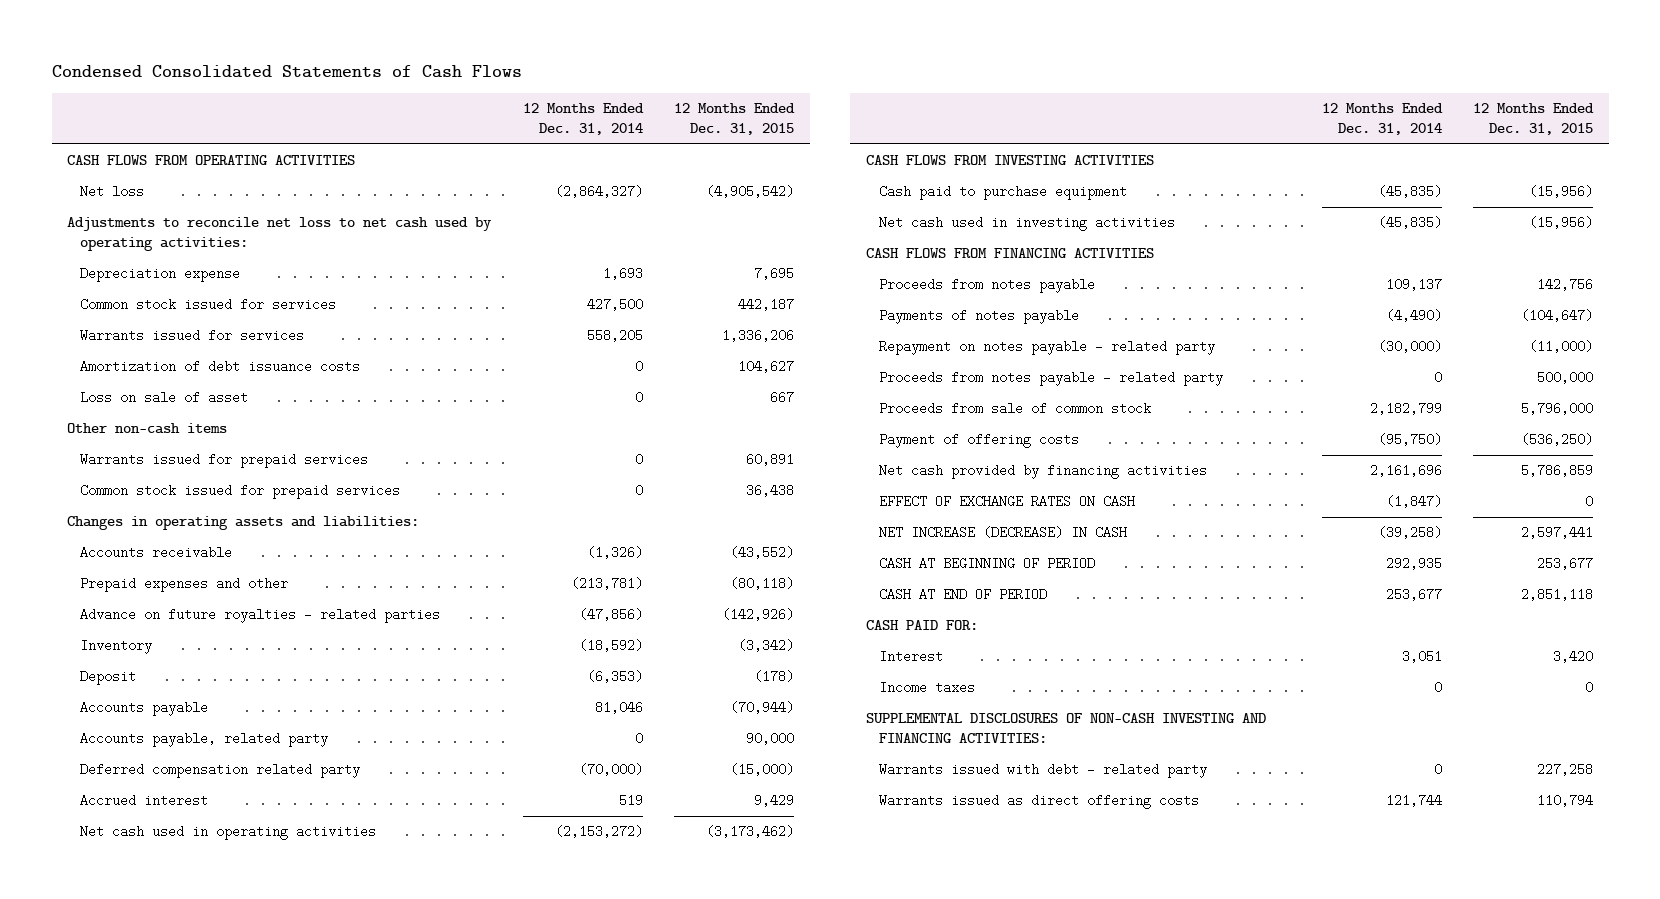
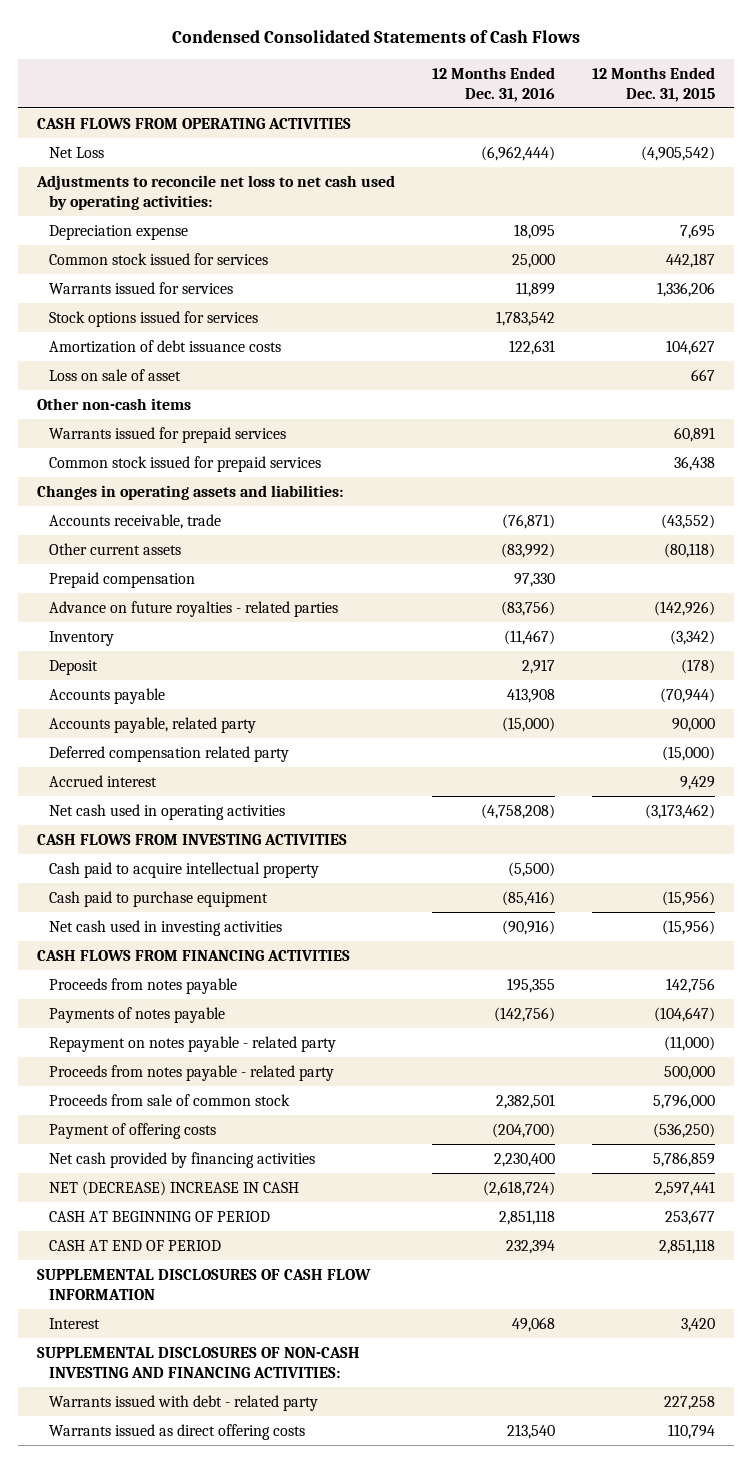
[522,103,644,136] 12 Months Ended Dec. 31, 2014 -> none
none -> [431,66,555,102] 12 Months Ended Dec. 31, 2016
[80,185,145,199] Net loss -> [48,147,104,159] Net Loss
none -> [48,311,258,328] Stock options issued for services
[80,546,233,560] Accounts receivable -> [48,514,221,530] Accounts receivable, trade
[80,577,289,593] Prepaid expenses and other -> [48,543,181,556] Other current assets
none -> [48,572,195,589] Prepaid compensation
none -> [48,862,319,879] Cash paid to acquire intellectual property
[879,495,1136,509] EFFECT OF EXCHANGE RATES ON CASH -> none
[879,526,1128,540] NET INCREASE (DECREASE) IN CASH -> [48,1181,299,1197] NET (DECREASE) INCREASE IN CASH
[866,620,979,631] CASH PAID FOR: -> [36,1269,371,1300] SUPPLEMENTAL DISCLOSURES OF CASH FLOW INFORMATION
[879,681,976,695] Income taxes -> none

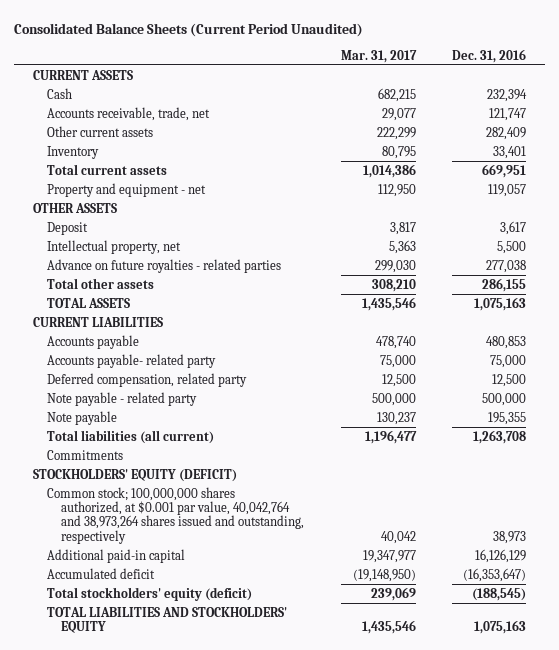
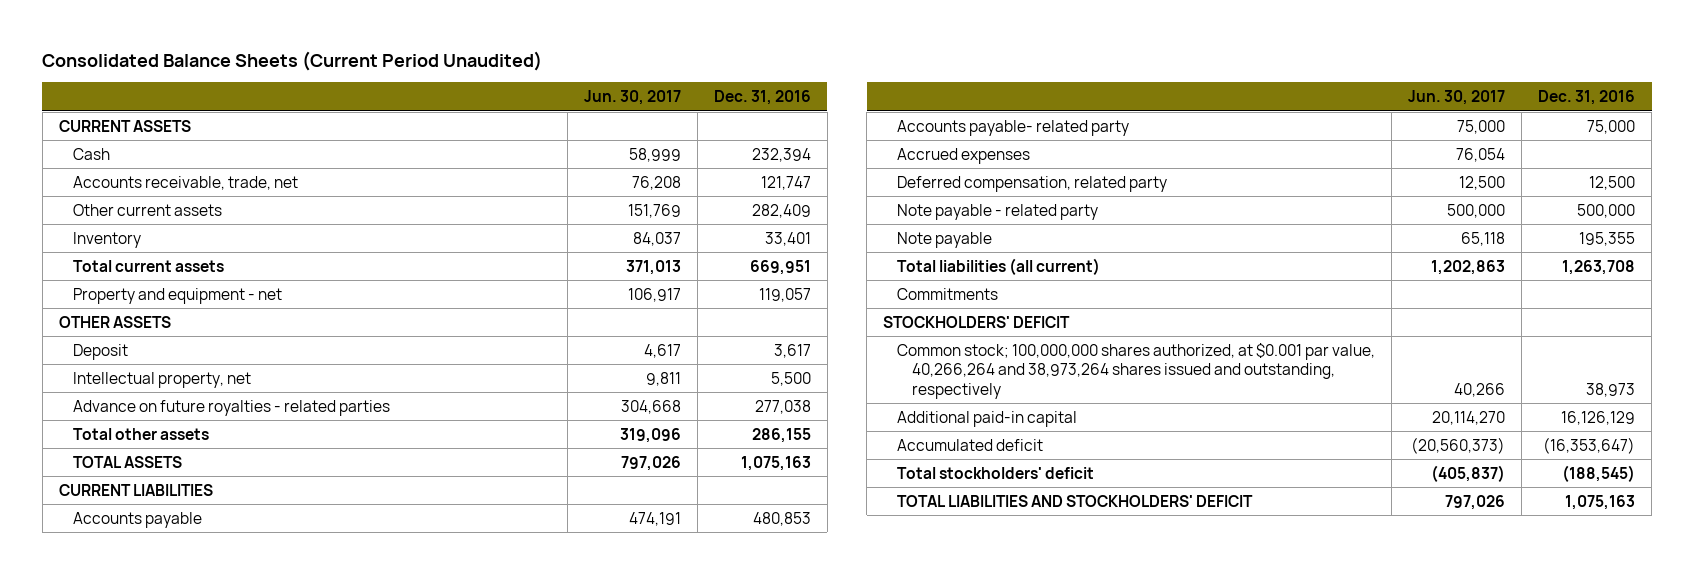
[340,49,417,63] Mar. 31, 2017 -> none
none -> [584,90,682,106] Jun. 30, 2017
none -> [897,147,1031,164] Accrued expenses
[32,468,237,482] STOCKHOLDERS' EQUITY (DEFICIT) -> [883,315,1071,328] STOCKHOLDERS' DEFICIT
[47,486,305,544] Common stock; 100,000,000 shares authorized, at $0.001 par value, 40,042,764 and 38,973,264 shares issued and outstanding, respectively -> [897,342,1376,399] Common stock; 100,000,000 shares authorized, at $0.001 par value, 40,266,264 and 38,973,264 shares issued and outstanding, respectively
[47,586,253,601] Total stockholders' equity (deficit) -> [897,466,1095,479] Total stockholders' deficit
[47,606,288,634] TOTAL LIABILITIES AND STOCKHOLDERS' EQUITY -> [897,494,1254,507] TOTAL LIABILITIES AND STOCKHOLDERS' DEFICIT

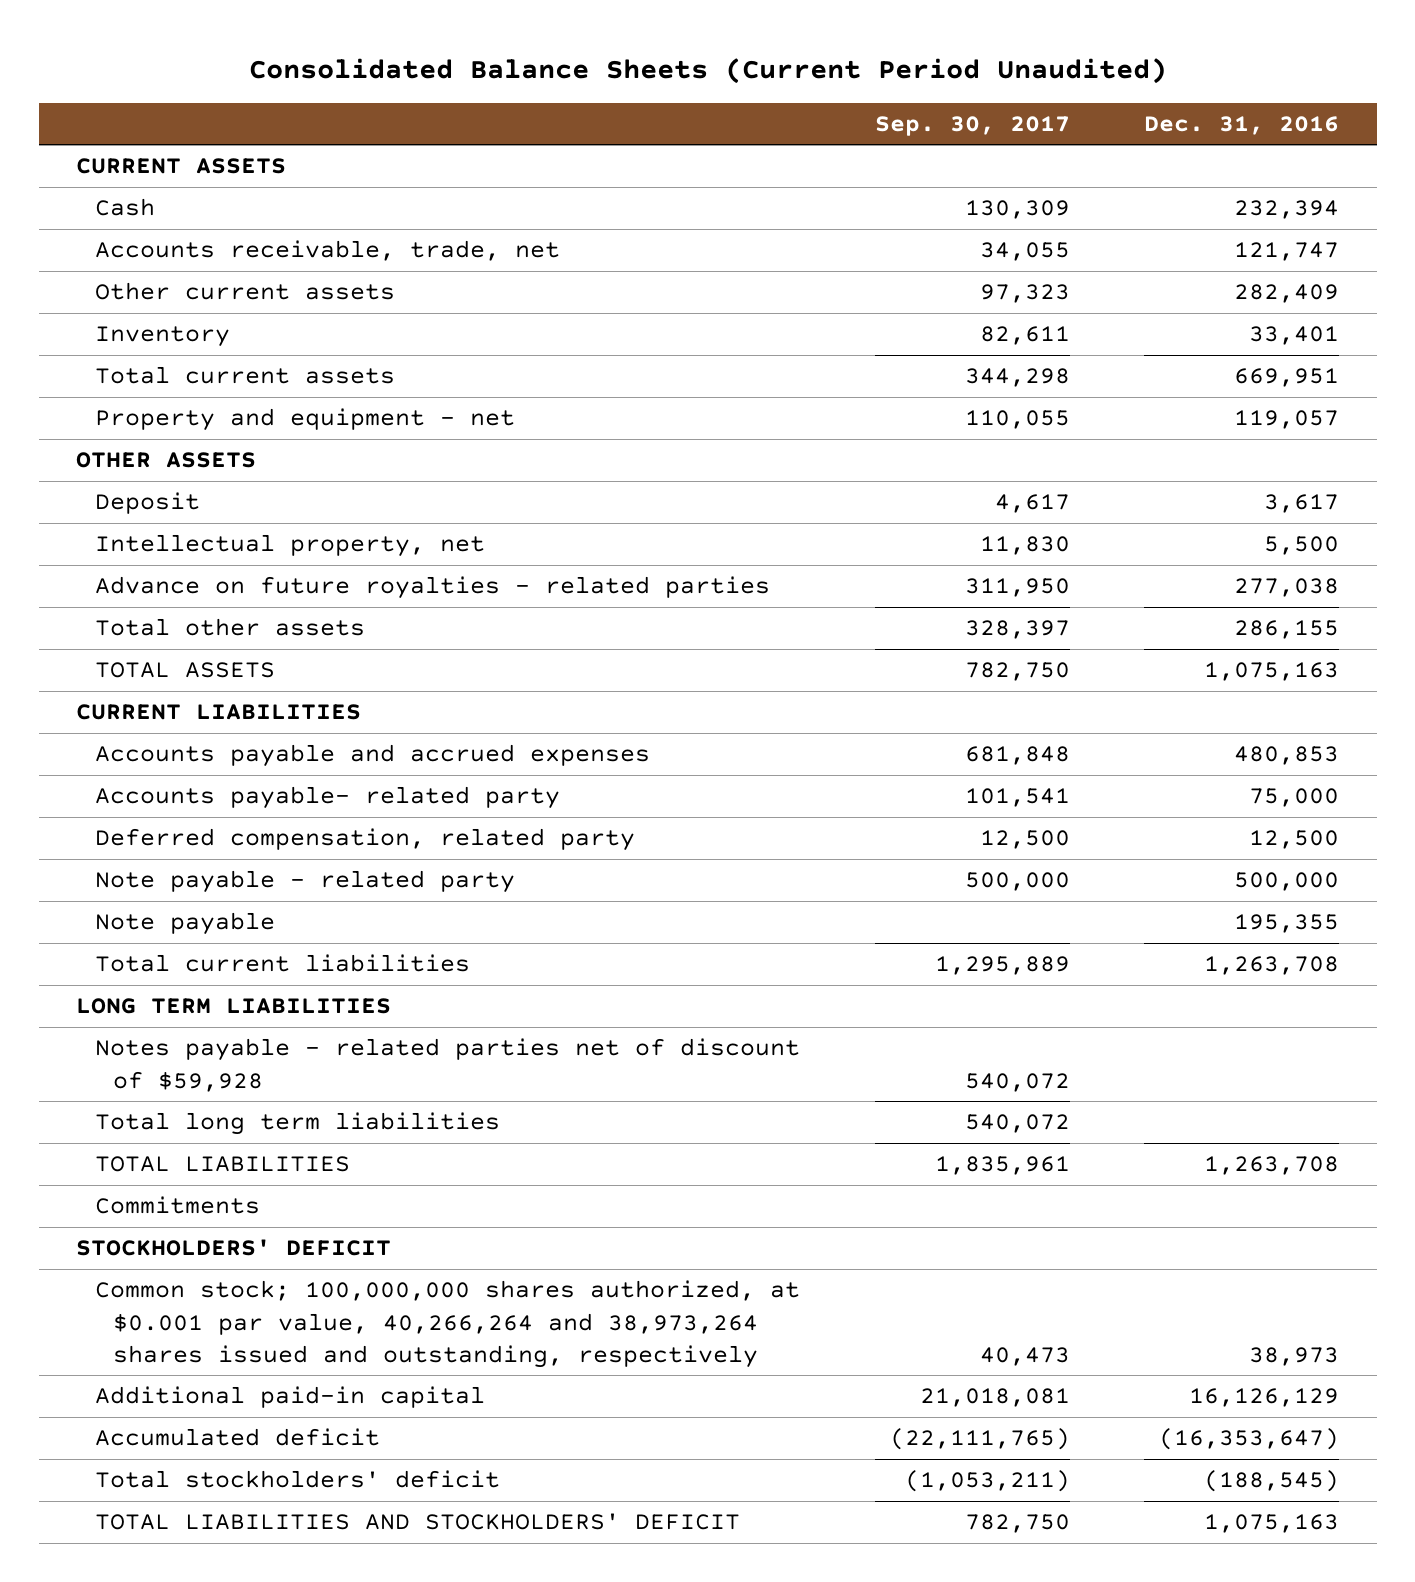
[584,90,682,106] Jun. 30, 2017 -> none
none -> [874,116,1070,137] Sep. 30, 2017
[73,511,203,528] Accounts payable -> [94,744,650,768] Accounts payable and accrued expenses
[897,147,1031,164] Accrued expenses -> none
[897,257,1101,275] Total liabilities (all current) -> [94,954,470,973] Total current liabilities
none -> [75,998,391,1015] LONG TERM LIABILITIES
none -> [94,1038,800,1092] Notes payable - related parties net of discount of $59,928
none -> [94,1112,500,1136] Total long term liabilities
none -> [94,1156,350,1173] TOTAL LIABILITIES

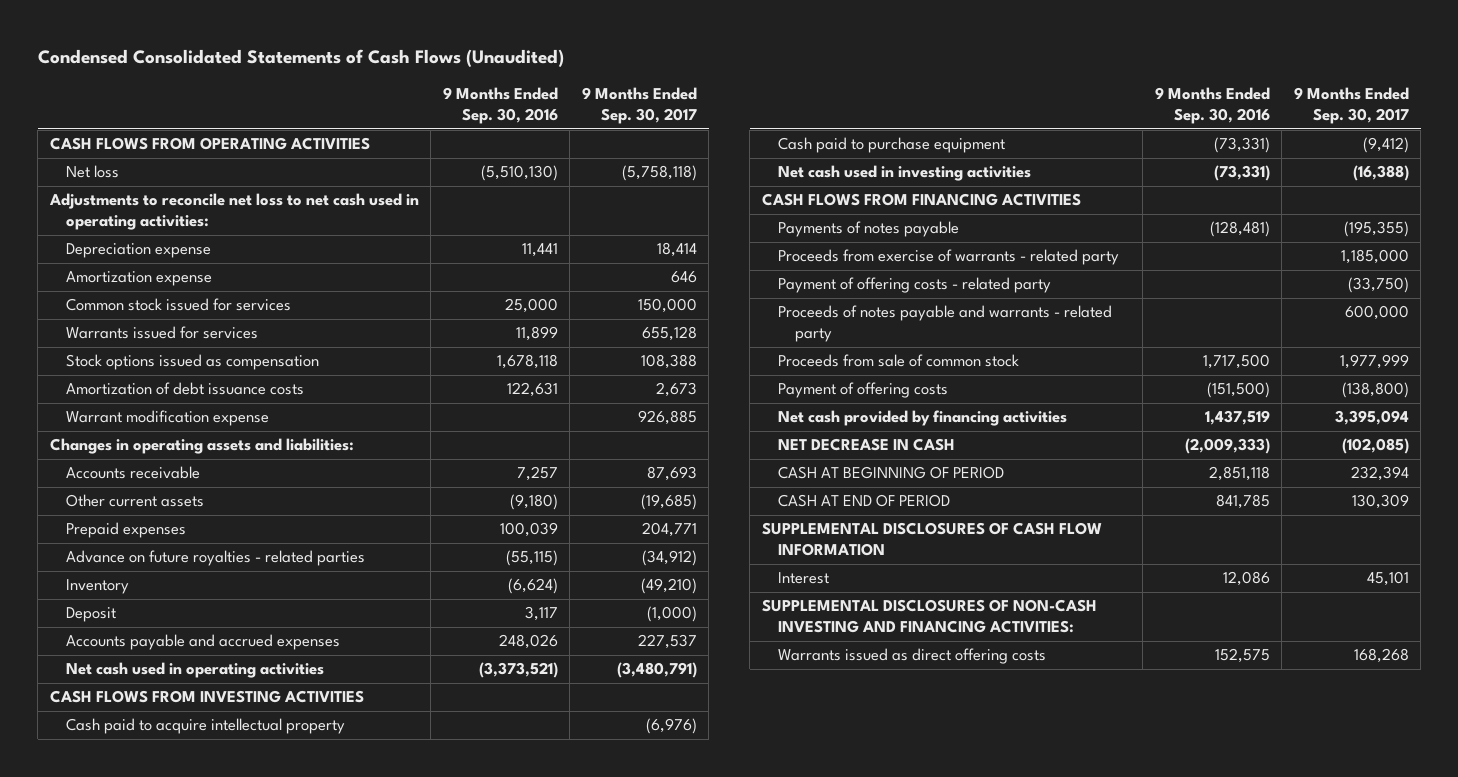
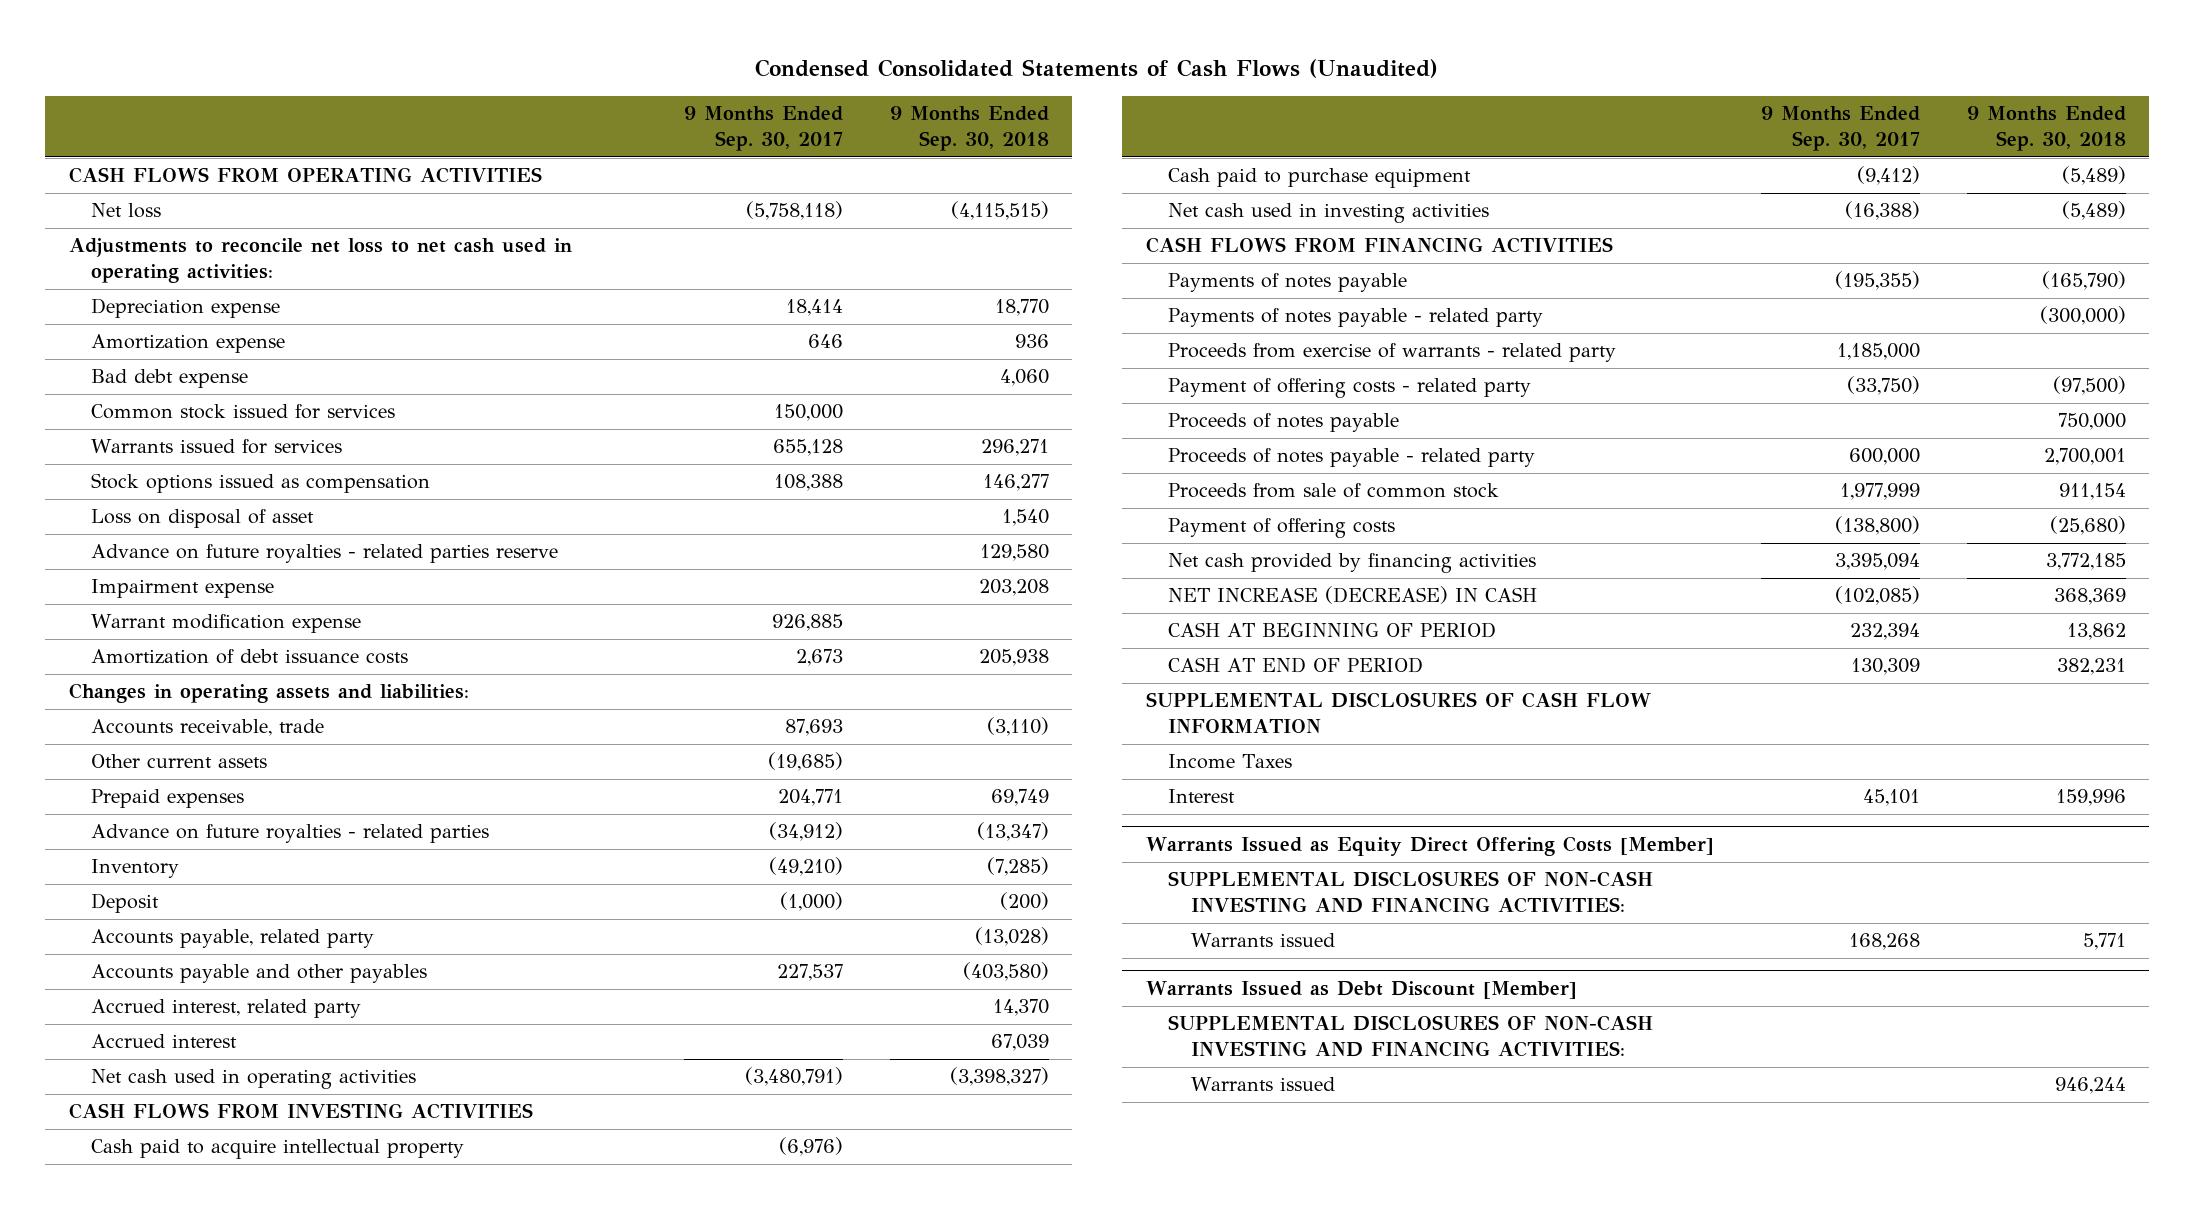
[442,87,558,125] 9 Months Ended Sep. 30, 2016 -> none
none -> [889,106,1049,152] 9 Months Ended Sep. 30, 2018
none -> [91,369,249,389] Bad debt expense
none -> [91,509,315,529] Loss on disposal of asset
none -> [91,544,559,564] Advance on future royalties - related parties reserve
none -> [91,579,275,599] Impairment expense
[66,382,305,396] Amortization of debt issuance costs -> [91,649,409,665] Amortization of debt issuance costs
[66,466,201,480] Accounts receivable -> [91,719,325,737] Accounts receivable, trade
none -> [91,929,375,949] Accounts payable, related party
[66,634,341,651] Accounts payable and accrued expenses -> [91,964,428,984] Accounts payable and other payables
none -> [91,999,362,1019] Accrued interest, related party
none -> [91,1034,238,1049] Accrued interest
none -> [1168,308,1544,328] Payments of notes payable - related party
none -> [1168,413,1400,433] Proceeds of notes payable
[778,305,1113,343] Proceeds of notes payable and warrants - related party -> [1168,448,1536,468] Proceeds of notes payable - related party
[778,438,956,452] NET DECREASE IN CASH -> [1168,586,1538,605] NET INCREASE (DECREASE) IN CASH
none -> [1168,754,1293,770] Income Taxes
none -> [1145,836,1714,857] Warrants Issued as Equity Direct Offering Costs [Member]
[778,648,1047,665] Warrants issued as direct offering costs -> [1190,933,1335,948] Warrants issued
none -> [1145,981,1577,1000] Warrants Issued as Debt Discount [Member]
none -> [1168,1015,1654,1058] SUPPLEMENTAL DISCLOSURES OF NON-CASH INVESTING AND FINANCING ACTIVITIES:
none -> [1190,1077,1335,1092] Warrants issued

